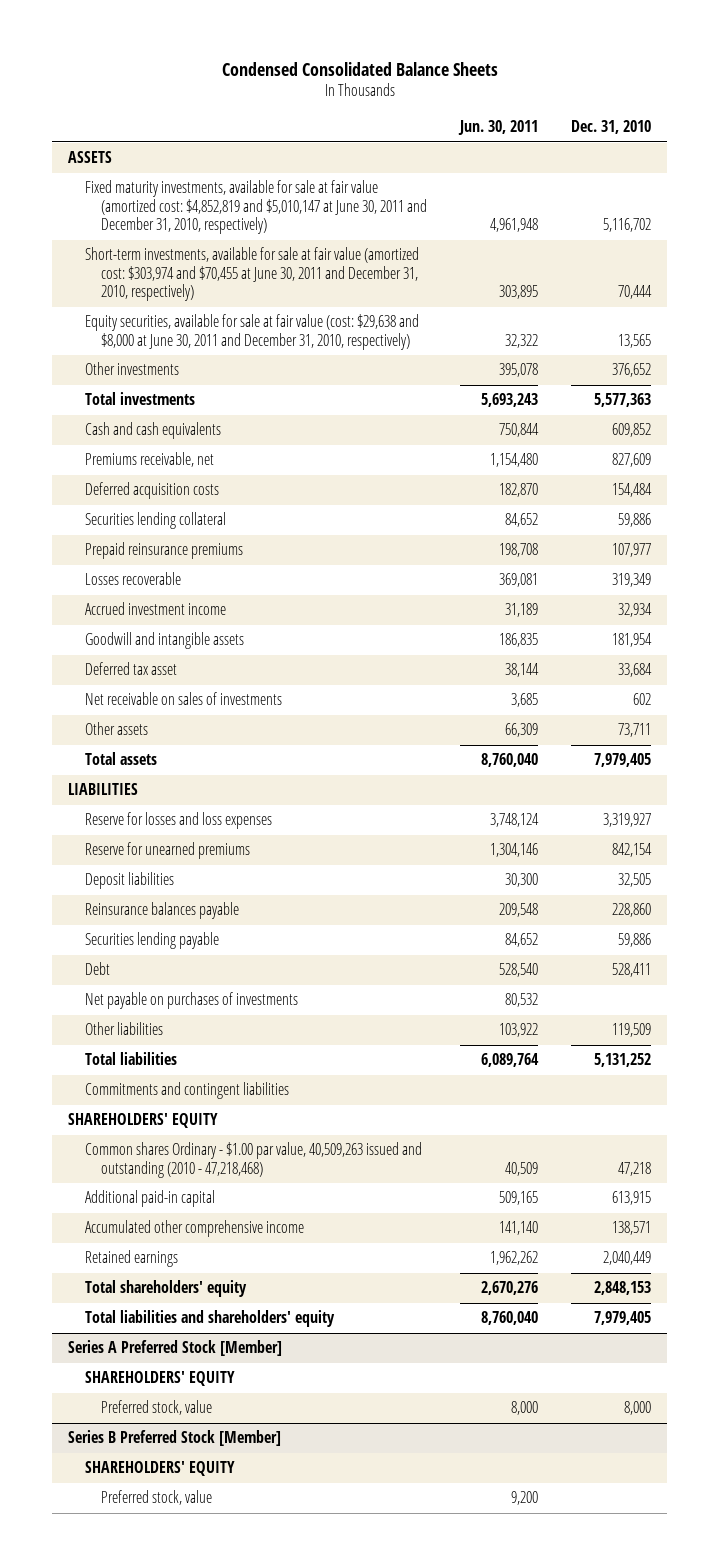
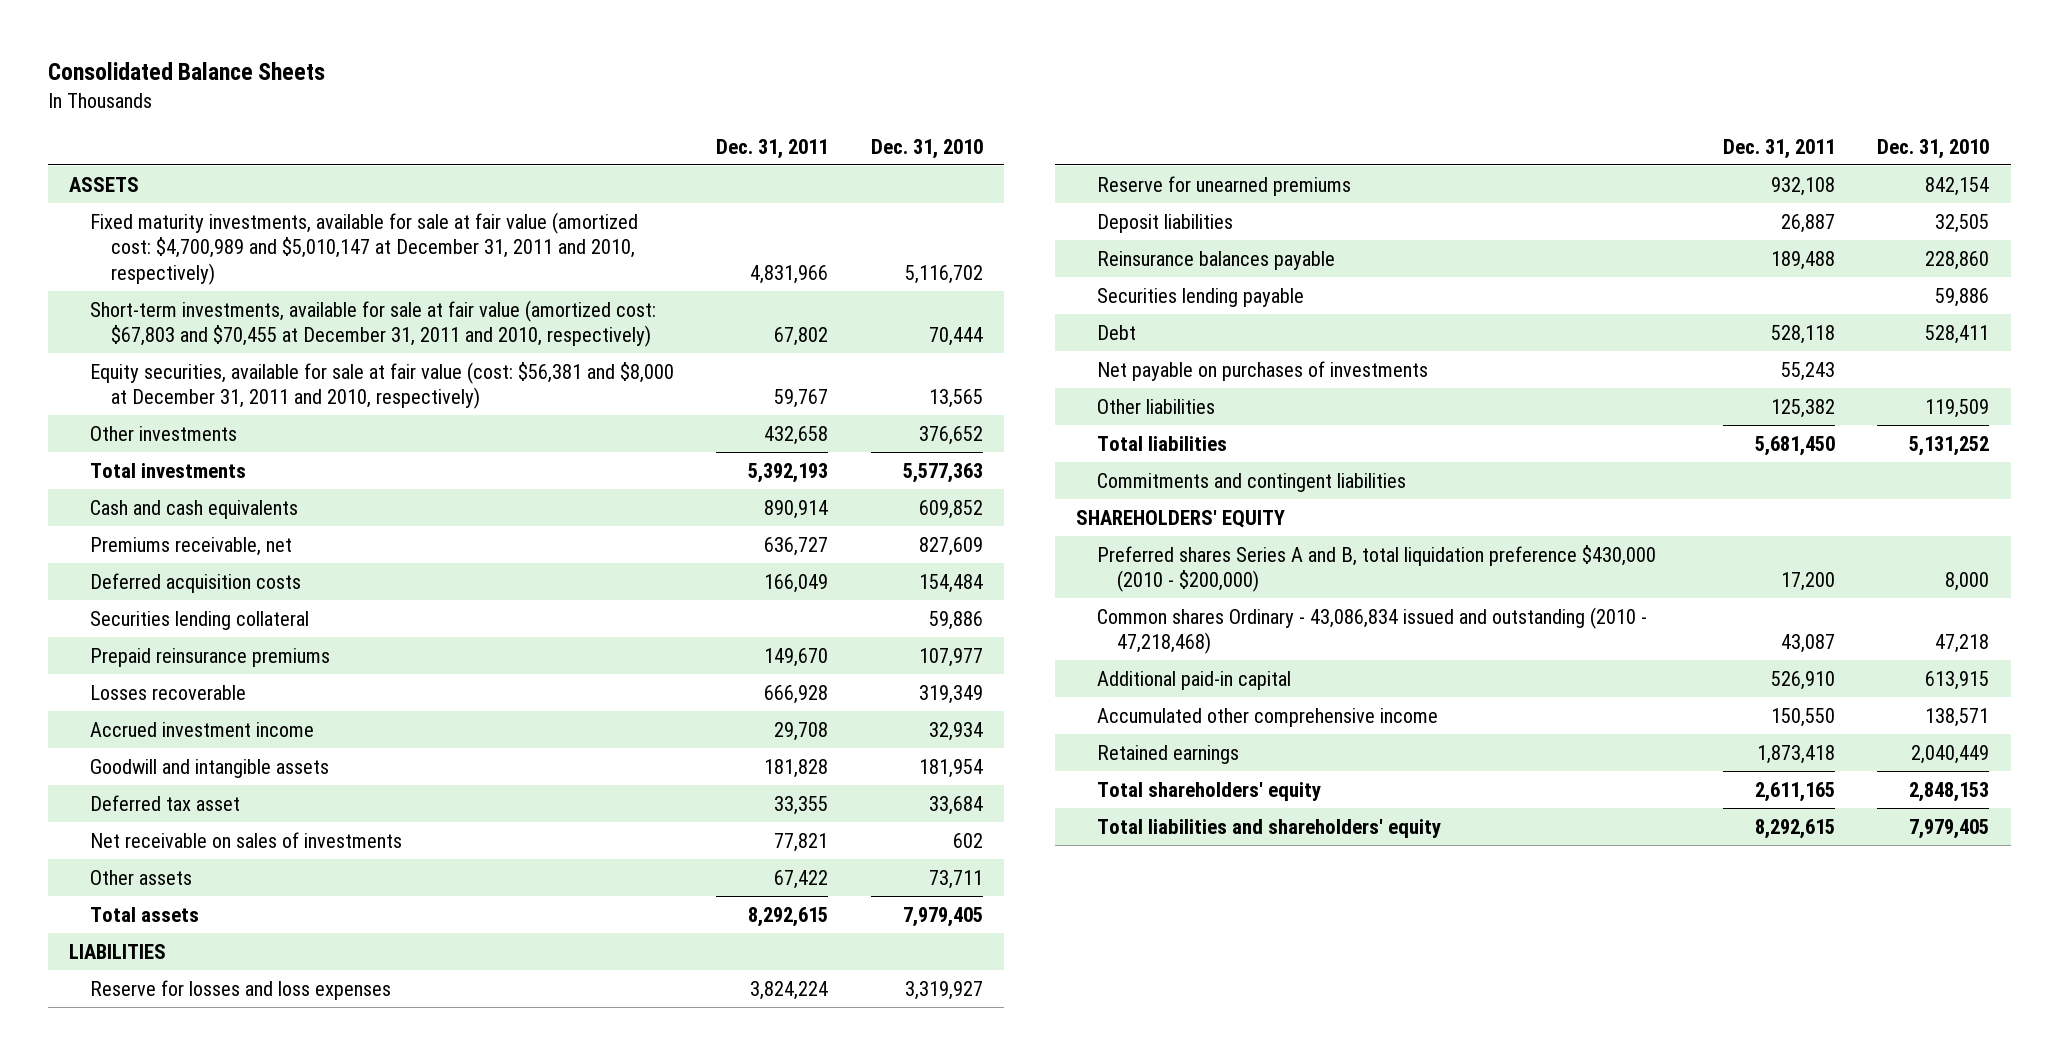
[221,61,498,76] Condensed Consolidated Balance Sheets -> [48,61,326,80] Consolidated Balance Sheets
[458,120,539,136] Jun. 30, 2011 -> none
none -> [716,138,829,159] Dec. 31, 2011
[84,180,428,235] Fixed maturity investments, available for sale at fair value (amortized cost: $4,852,819 and $5,010,147 at June 30, 2011 and December 31, 2010, respectively) -> [89,211,638,285] Fixed maturity investments, available for sale at fair value (amortized cost: $4,700,989 and $5,010,147 at December 31, 2011 and 2010, respectively)
[84,247,419,302] Short-term investments, available for sale at fair value (amortized cost: $303,974 and $70,455 at June 30, 2011 and December 31, 2010, respectively) -> [89,299,656,348] Short-term investments, available for sale at fair value (amortized cost: $67,803 and $70,455 at December 31, 2011 and 2010, respectively)
[84,314,419,350] Equity securities, available for sale at fair value (cost: $29,638 and $8,000 at June 30, 2011 and December 31, 2010, respectively) -> [89,361,674,410] Equity securities, available for sale at fair value (cost: $56,381 and $8,000 at December 31, 2011 and 2010, respectively)
none -> [1096,544,1656,593] Preferred shares Series A and B, total liquidation preference $430,000 (2010 - $200,000)
[84,1142,422,1178] Common shares Ordinary - $1.00 par value, 40,509,263 issued and outstanding (2010 - 47,218,468) -> [1096,606,1647,655] Common shares Ordinary - 43,086,834 issued and outstanding (2010 - 47,218,468)
[68,1340,283,1357] Series A Preferred Stock [Member] -> none
[84,1371,235,1387] SHAREHOLDERS' EQUITY -> none
[101,1400,213,1416] Preferred stock, value -> none
[68,1430,282,1447] Series B Preferred Stock [Member] -> none
[84,1461,235,1477] SHAREHOLDERS' EQUITY -> none
[101,1490,213,1506] Preferred stock, value -> none

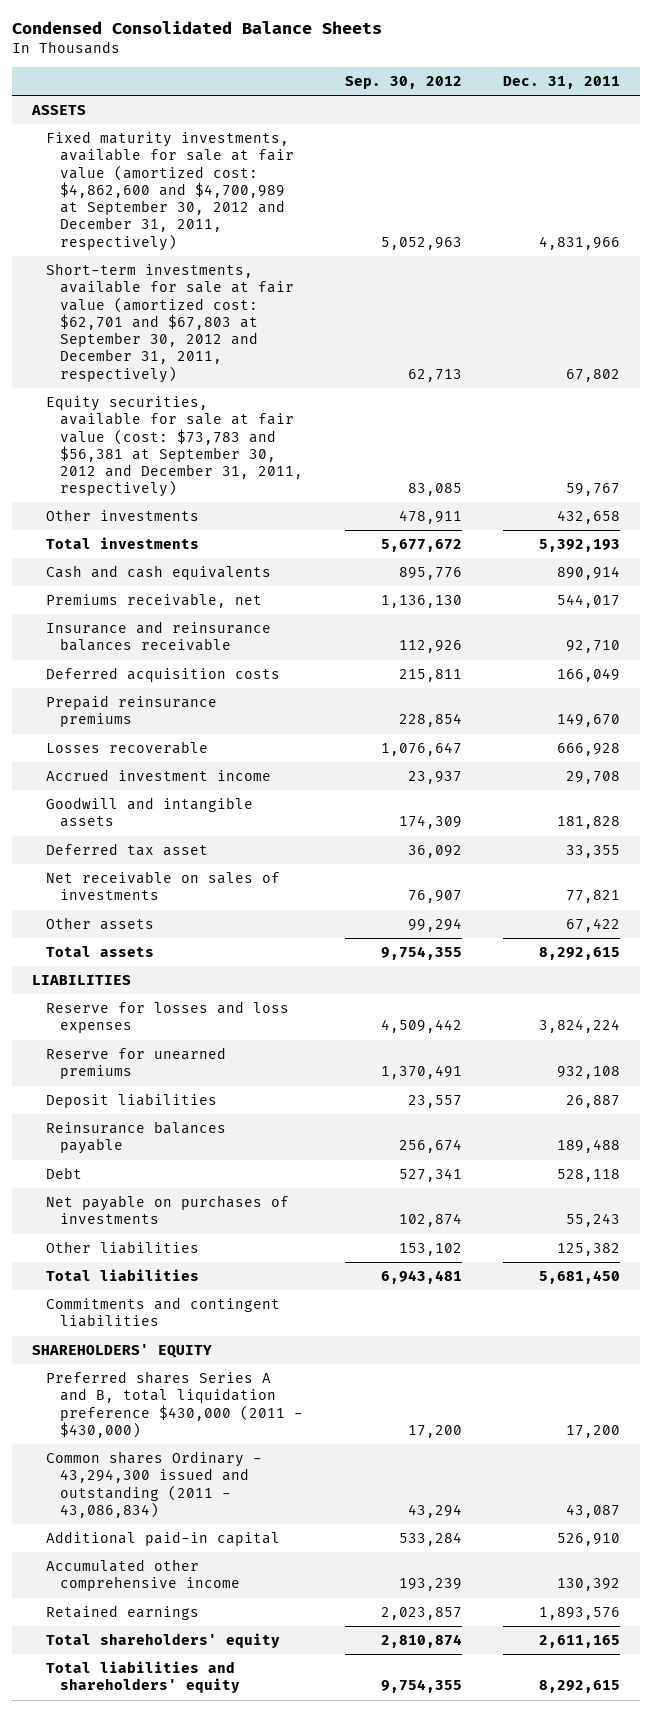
[48,61,326,80] Consolidated Balance Sheets -> [11,20,382,34] Condensed Consolidated Balance Sheets
[870,138,983,159] Dec. 31, 2010 -> none
none -> [344,76,462,90] Sep. 30, 2012
[89,211,638,285] Fixed maturity investments, available for sale at fair value (amortized cost: $4,700,989 and $5,010,147 at December 31, 2011 and 2010, respectively) -> [46,131,295,251] Fixed maturity investments, available for sale at fair value (amortized cost: $4,862,600 and $4,700,989 at September 30, 2012 and December 31, 2011, respectively)
[89,299,656,348] Short-term investments, available for sale at fair value (amortized cost: $67,803 and $70,455 at December 31, 2011 and 2010, respectively) -> [46,263,295,383] Short-term investments, available for sale at fair value (amortized cost: $62,701 and $67,803 at September 30, 2012 and December 31, 2011, respectively)
[89,361,674,410] Equity securities, available for sale at fair value (cost: $56,381 and $8,000 at December 31, 2011 and 2010, respectively) -> [46,396,304,498] Equity securities, available for sale at fair value (cost: $73,783 and $56,381 at September 30, 2012 and December 31, 2011, respectively)
[764,536,829,556] 636,727 -> [556,594,620,609] 544,017
none -> [46,621,272,652] Insurance and reinsurance balances receivable
[89,610,309,630] Securities lending collateral -> none
[1096,287,1304,307] Securities lending payable -> none
[1096,544,1656,593] Preferred shares Series A and B, total liquidation preference $430,000 (2010 - $200,000) -> [46,1371,304,1438] Preferred shares Series A and B, total liquidation preference $430,000 (2011 - $430,000)
[1096,606,1647,655] Common shares Ordinary - 43,086,834 issued and outstanding (2010 - 47,218,468) -> [46,1451,263,1518] Common shares Ordinary - 43,294,300 issued and outstanding (2011 - 43,086,834)
[1771,707,1836,727] 150,550 -> [556,1578,620,1592] 130,392
[1757,744,1836,764] 1,873,418 -> [538,1607,620,1621] 1,893,576

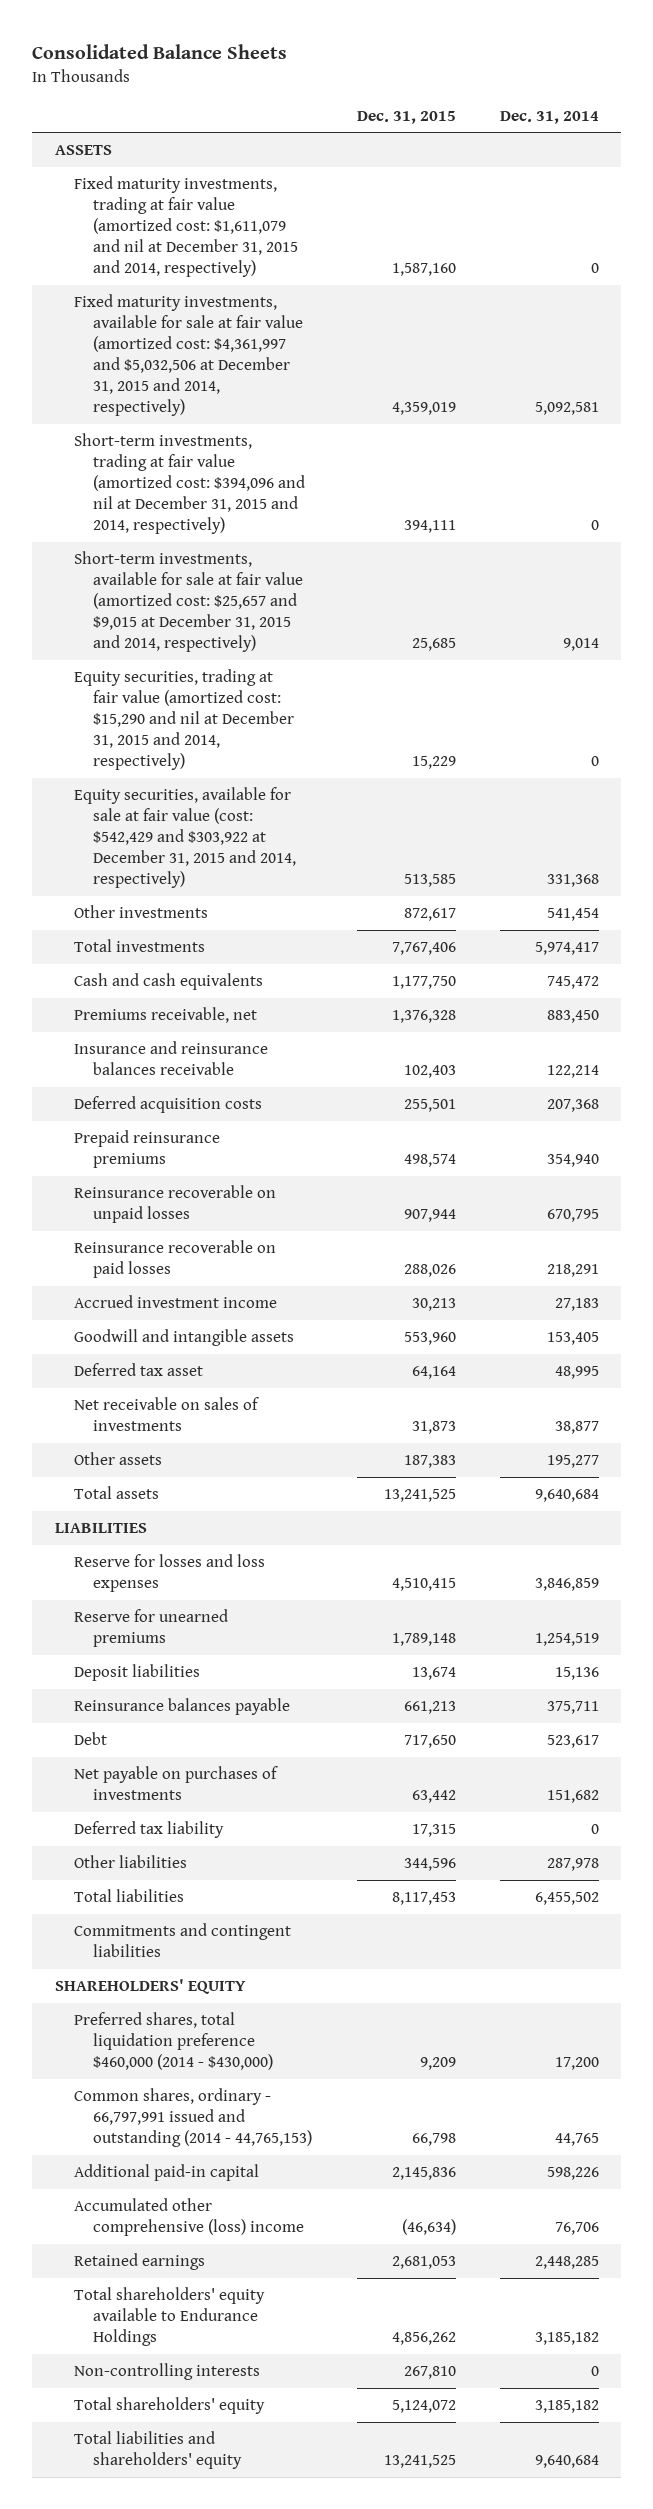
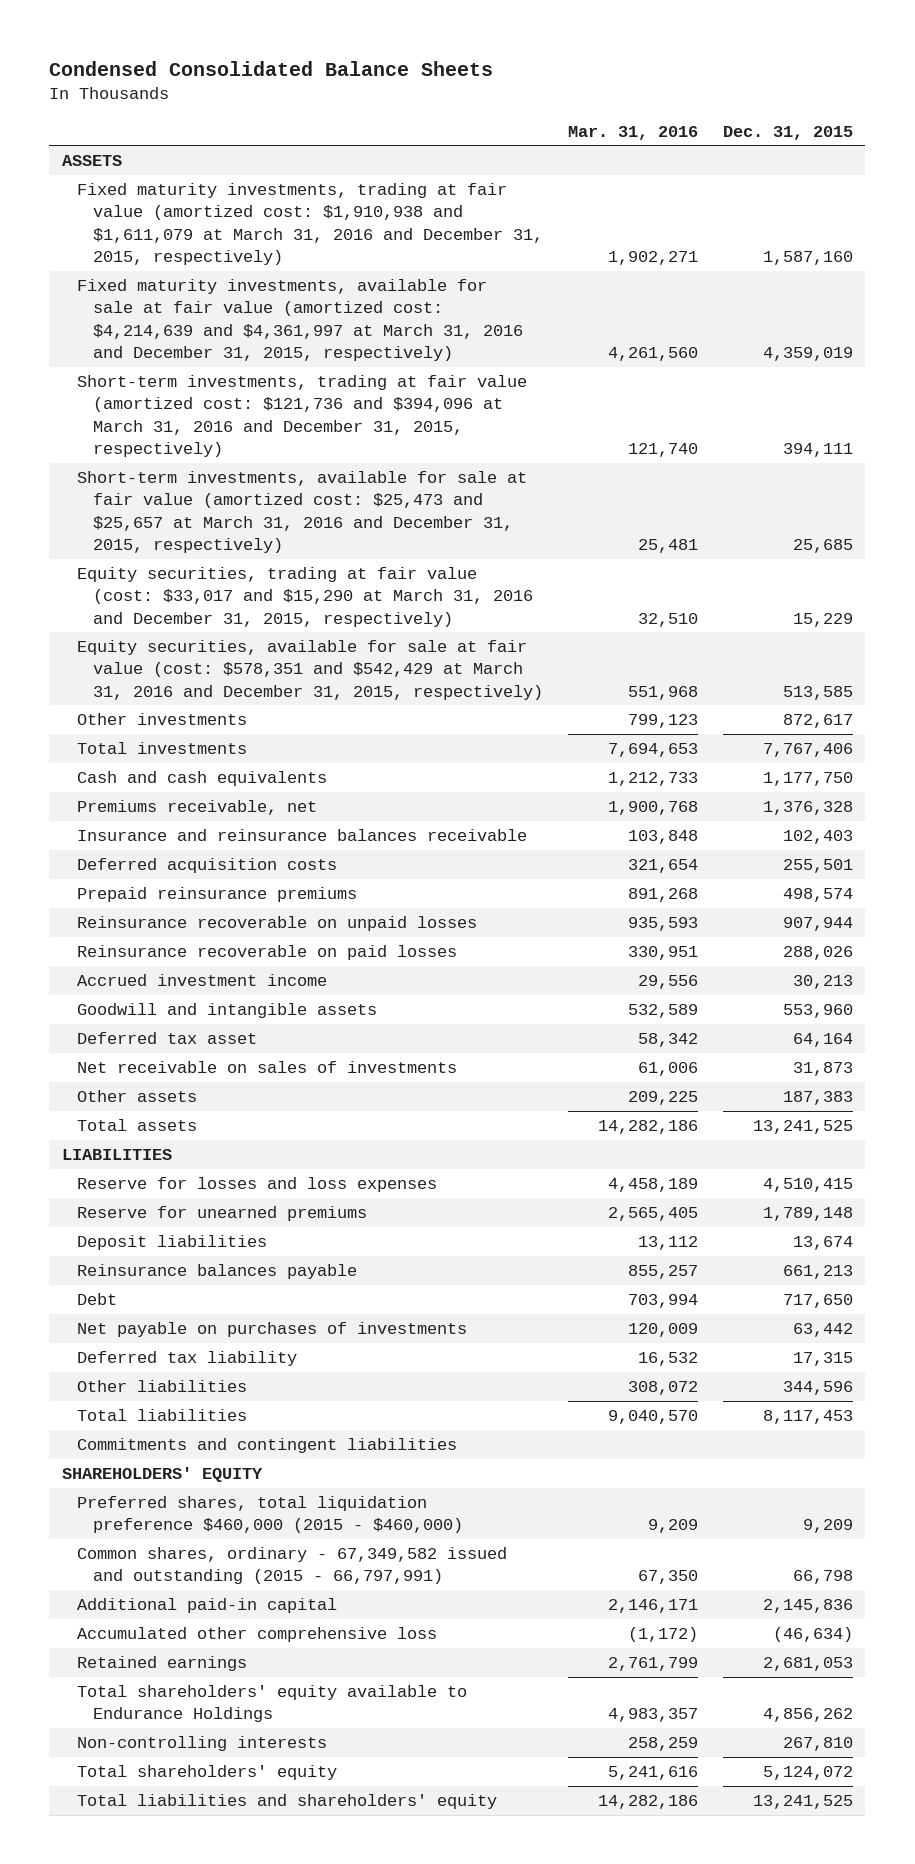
[32,43,288,59] Consolidated Balance Sheets -> [49,61,494,77] Condensed Consolidated Balance Sheets
[499,110,599,124] Dec. 31, 2014 -> none
none -> [567,125,698,140] Mar. 31, 2016
[73,176,299,278] Fixed maturity investments, trading at fair value (amortized cost: $1,611,079 and nil at December 31, 2015 and 2014, respectively) -> [77,182,544,265] Fixed maturity investments, trading at fair value (amortized cost: $1,910,938 and $1,611,079 at March 31, 2016 and December 31, 2015, respectively)
[73,294,304,417] Fixed maturity investments, available for sale at fair value (amortized cost: $4,361,997 and $5,032,506 at December 31, 2015 and 2014, respectively) -> [77,278,524,361] Fixed maturity investments, available for sale at fair value (amortized cost: $4,214,639 and $4,361,997 at March 31, 2016 and December 31, 2015, respectively)
[73,433,306,535] Short-term investments, trading at fair value (amortized cost: $394,096 and nil at December 31, 2015 and 2014, respectively) -> [77,374,528,457] Short-term investments, trading at fair value (amortized cost: $121,736 and $394,096 at March 31, 2016 and December 31, 2015, respectively)
[73,551,304,653] Short-term investments, available for sale at fair value (amortized cost: $25,657 and $9,015 at December 31, 2015 and 2014, respectively) -> [77,470,528,553] Short-term investments, available for sale at fair value (amortized cost: $25,473 and $25,657 at March 31, 2016 and December 31, 2015, respectively)
[73,669,295,771] Equity securities, trading at fair value (amortized cost: $15,290 and nil at December 31, 2015 and 2014, respectively) -> [77,566,534,627] Equity securities, trading at fair value (cost: $33,017 and $15,290 at March 31, 2016 and December 31, 2015, respectively)
[73,787,297,889] Equity securities, available for sale at fair value (cost: $542,429 and $303,922 at December 31, 2015 and 2014, respectively) -> [77,639,544,700] Equity securities, available for sale at fair value (cost: $578,351 and $542,429 at March 31, 2016 and December 31, 2015, respectively)
[73,2012,274,2071] Preferred shares, total liquidation preference $460,000 (2014 - $430,000) -> [77,1495,464,1534] Preferred shares, total liquidation preference $460,000 (2015 - $460,000)
[73,2088,313,2148] Common shares, ordinary - 66,797,991 issued and outstanding (2014 - 44,765,153) -> [77,1546,508,1585] Common shares, ordinary - 67,349,582 issued and outstanding (2015 - 66,797,991)
[73,2198,305,2237] Accumulated other comprehensive (loss) income -> [77,1626,438,1642] Accumulated other comprehensive loss

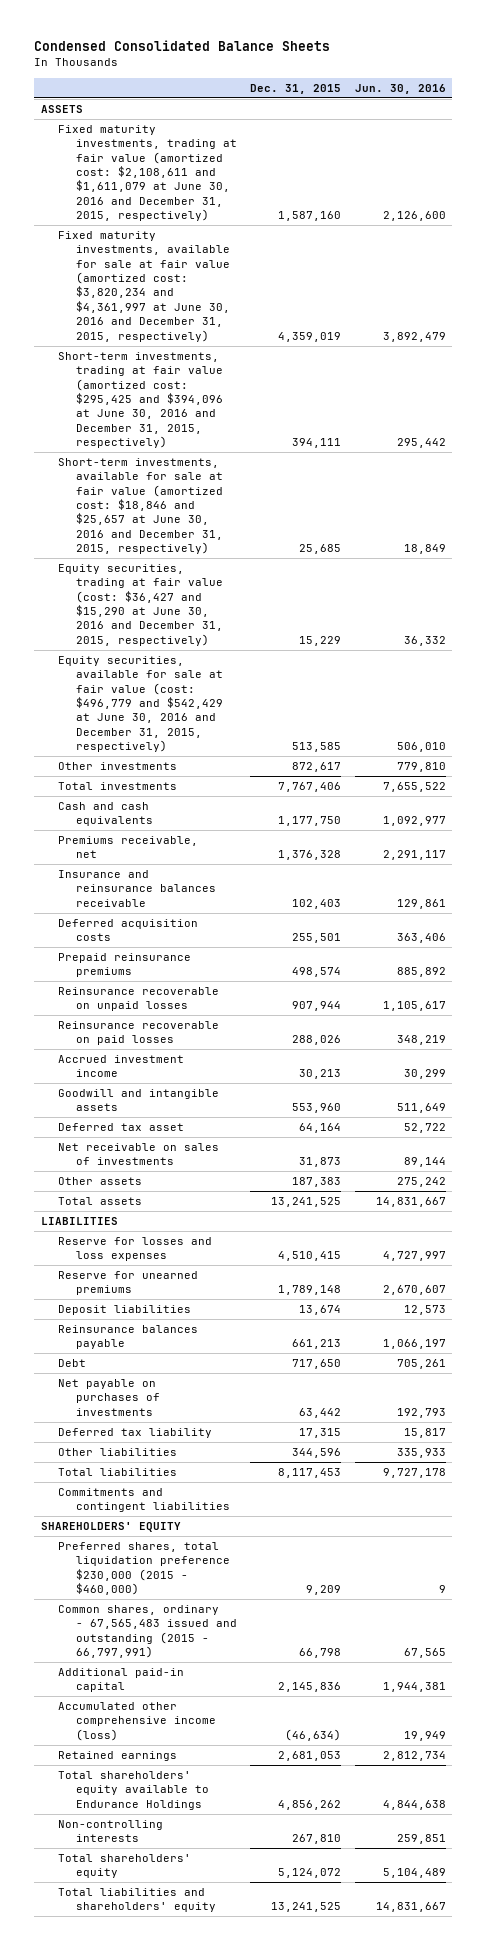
[567,125,698,140] Mar. 31, 2016 -> none
none -> [354,83,446,94] Jun. 30, 2016
[77,182,544,265] Fixed maturity investments, trading at fair value (amortized cost: $1,910,938 and $1,611,079 at March 31, 2016 and December 31, 2015, respectively) -> [58,125,238,222] Fixed maturity investments, trading at fair value (amortized cost: $2,108,611 and $1,611,079 at June 30, 2016 and December 31, 2015, respectively)
[77,278,524,361] Fixed maturity investments, available for sale at fair value (amortized cost: $4,214,639 and $4,361,997 at March 31, 2016 and December 31, 2015, respectively) -> [58,231,231,342] Fixed maturity investments, available for sale at fair value (amortized cost: $3,820,234 and $4,361,997 at June 30, 2016 and December 31, 2015, respectively)
[77,374,528,457] Short-term investments, trading at fair value (amortized cost: $121,736 and $394,096 at March 31, 2016 and December 31, 2015, respectively) -> [58,352,224,449] Short-term investments, trading at fair value (amortized cost: $295,425 and $394,096 at June 30, 2016 and December 31, 2015, respectively)
[77,470,528,553] Short-term investments, available for sale at fair value (amortized cost: $25,473 and $25,657 at March 31, 2016 and December 31, 2015, respectively) -> [58,458,224,555] Short-term investments, available for sale at fair value (amortized cost: $18,846 and $25,657 at June 30, 2016 and December 31, 2015, respectively)
[77,566,534,627] Equity securities, trading at fair value (cost: $33,017 and $15,290 at March 31, 2016 and December 31, 2015, respectively) -> [58,564,224,646] Equity securities, trading at fair value (cost: $36,427 and $15,290 at June 30, 2016 and December 31, 2015, respectively)
[77,639,544,700] Equity securities, available for sale at fair value (cost: $578,351 and $542,429 at March 31, 2016 and December 31, 2015, respectively) -> [58,656,224,753] Equity securities, available for sale at fair value (cost: $496,779 and $542,429 at June 30, 2016 and December 31, 2015, respectively)
[77,1495,464,1534] Preferred shares, total liquidation preference $460,000 (2015 - $460,000) -> [58,1542,231,1596] Preferred shares, total liquidation preference $230,000 (2015 - $460,000)
[77,1546,508,1585] Common shares, ordinary - 67,349,582 issued and outstanding (2015 - 66,797,991) -> [58,1605,238,1659] Common shares, ordinary - 67,565,483 issued and outstanding (2015 - 66,797,991)
[77,1626,438,1642] Accumulated other comprehensive loss -> [58,1702,217,1741] Accumulated other comprehensive income (loss)

